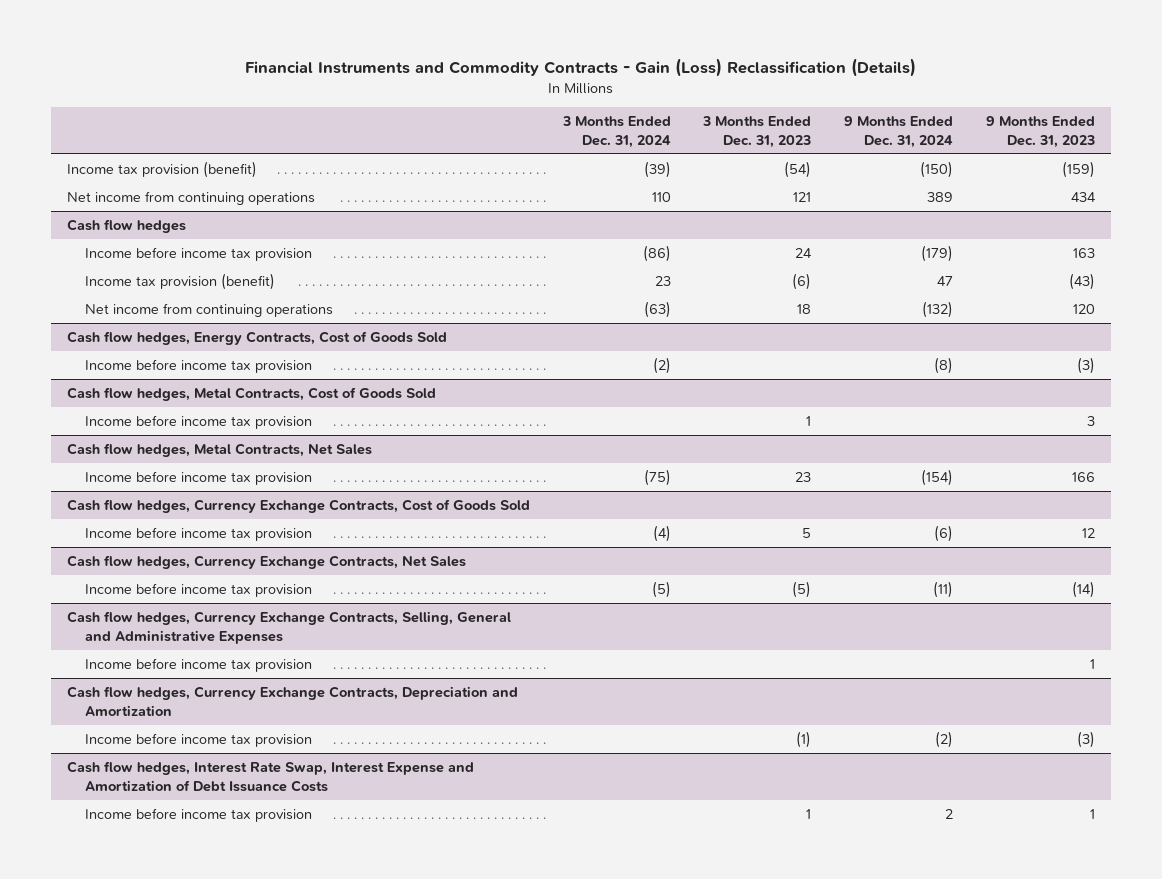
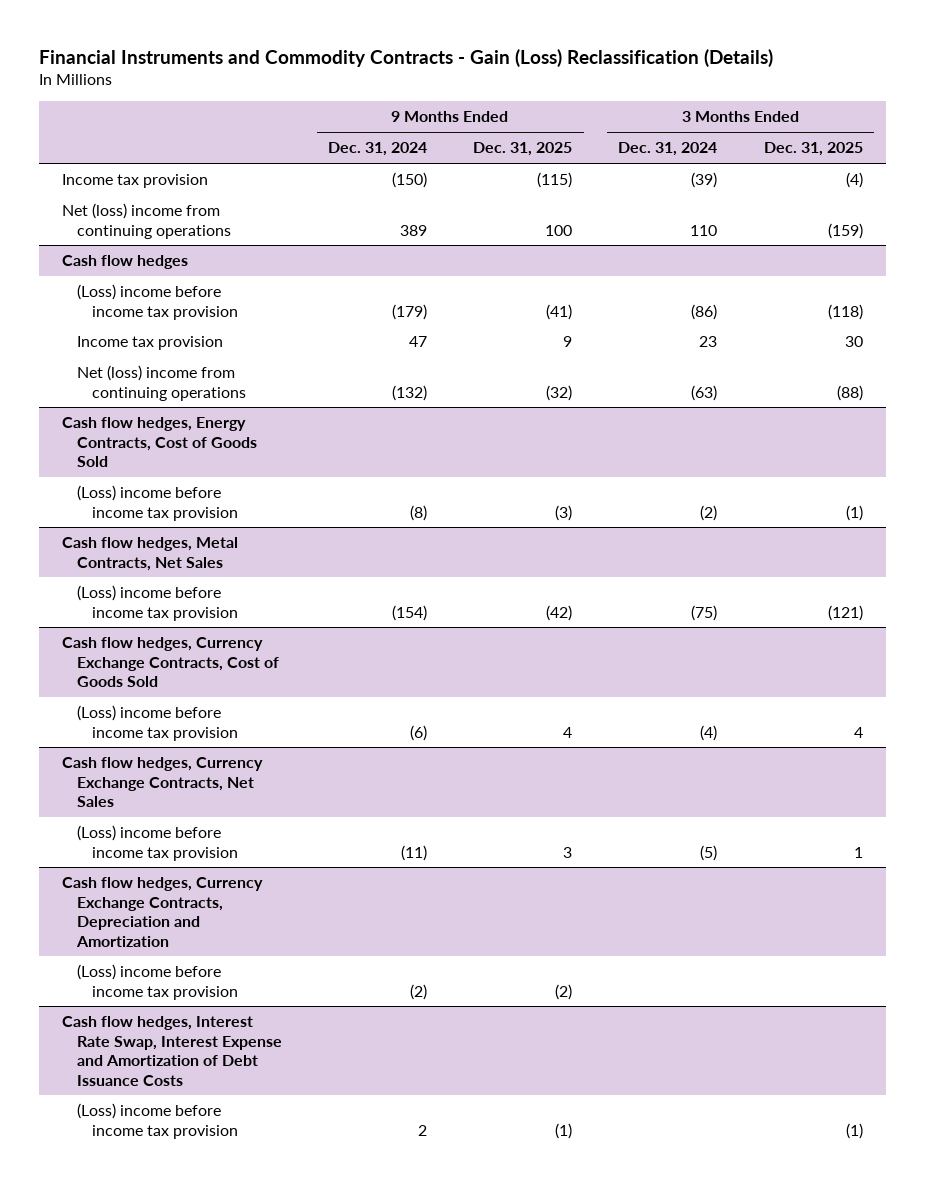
[702,115,812,148] 3 Months Ended Dec. 31, 2023 -> none
[986,115,1096,148] 9 Months Ended Dec. 31, 2023 -> none
none -> [473,142,573,157] Dec. 31, 2025
none -> [763,142,863,157] Dec. 31, 2025
[66,160,257,178] Income tax provision (benefit) -> [62,174,209,189] Income tax provision
[66,190,315,205] Net income from continuing operations -> [62,203,231,239] Net (loss) income from continuing operations
[85,246,313,261] Income before income tax provision -> [76,284,238,320] (Loss) income before income tax provision
[85,272,276,290] Income tax provision (benefit) -> [76,336,223,351] Income tax provision
[85,302,334,317] Net income from continuing operations -> [76,365,246,401] Net (loss) income from continuing operations
[66,386,436,401] Cash flow hedges, Metal Contracts, Cost of Goods Sold -> none
[85,414,313,429] Income before income tax provision -> none
[85,358,313,373] Income before income tax provision -> [76,485,238,521] (Loss) income before income tax provision
[85,470,313,485] Income before income tax provision -> [76,585,238,621] (Loss) income before income tax provision
[85,526,313,541] Income before income tax provision -> [76,705,238,741] (Loss) income before income tax provision
[66,610,511,644] Cash flow hedges, Currency Exchange Contracts, Selling, General and Administrative Expenses -> none
[85,657,313,672] Income before income tax provision -> none
[85,582,313,597] Income before income tax provision -> [76,825,238,861] (Loss) income before income tax provision
[85,732,313,747] Income before income tax provision -> [76,964,238,1000] (Loss) income before income tax provision
[85,807,313,822] Income before income tax provision -> [76,1103,238,1139] (Loss) income before income tax provision

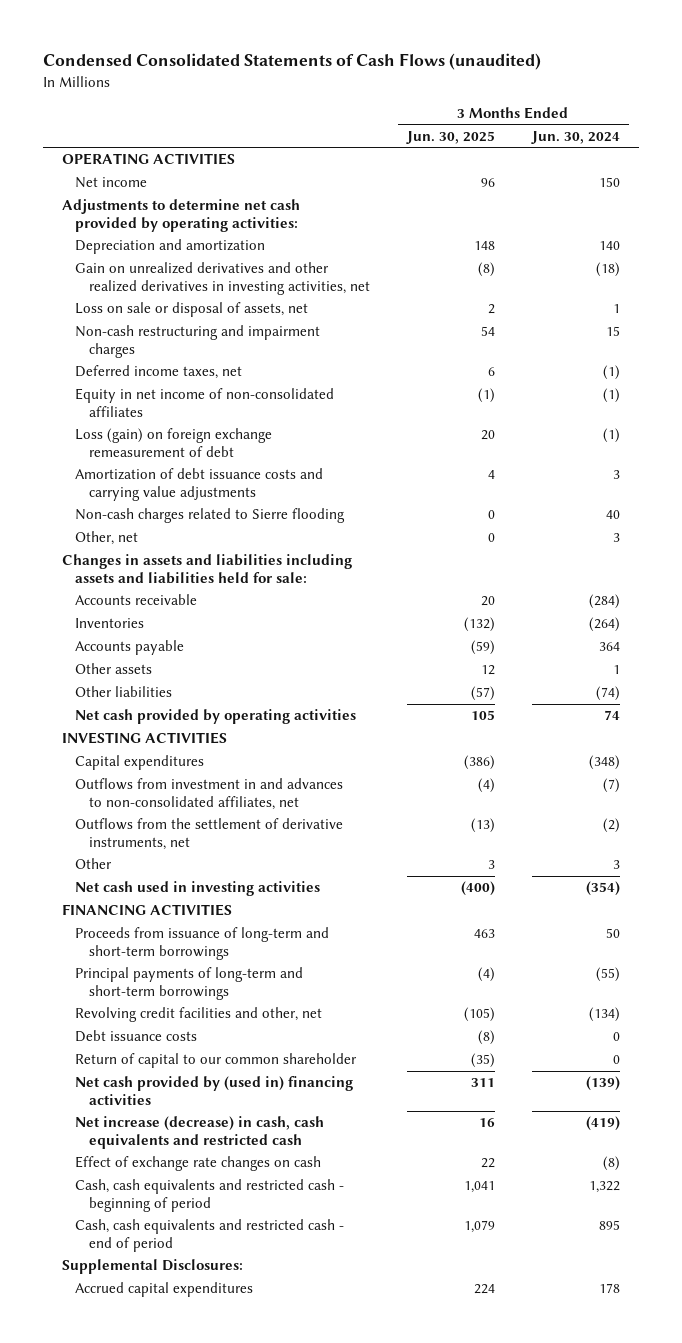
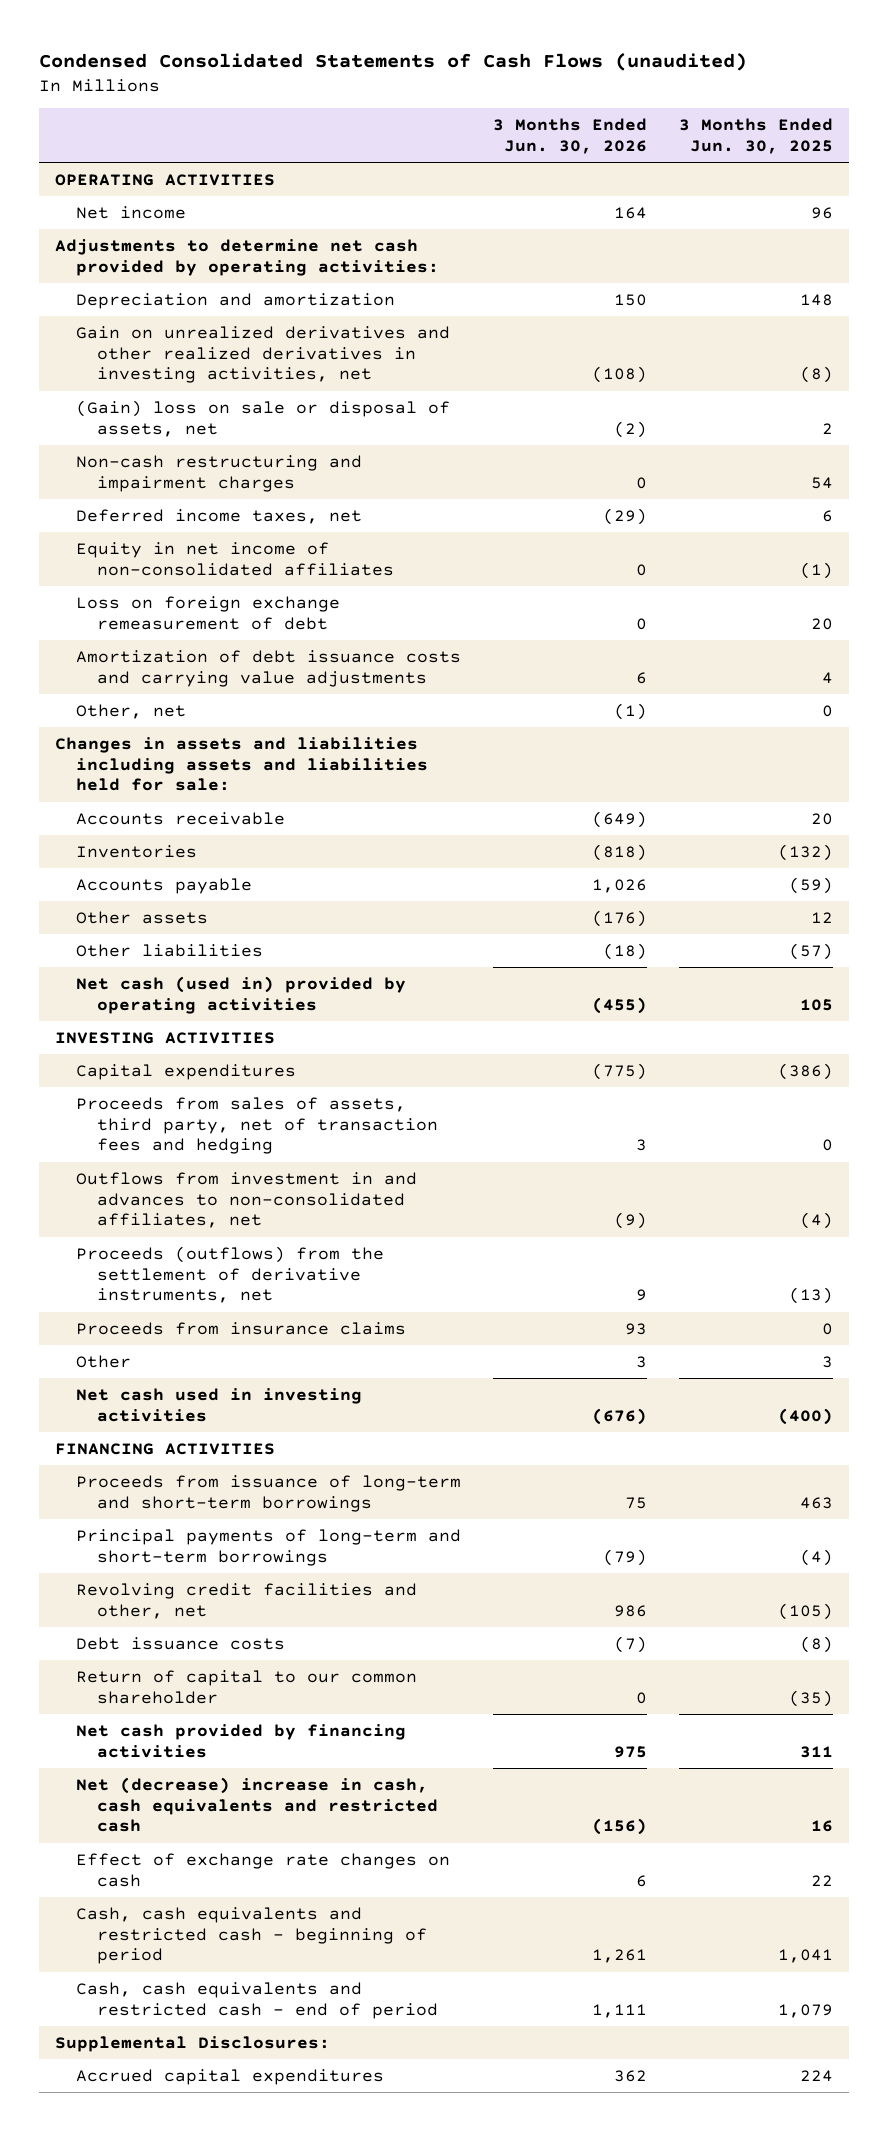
[531,130,621,144] Jun. 30, 2024 -> none
none -> [493,118,648,154] 3 Months Ended Jun. 30, 2026
[75,302,309,318] Loss on sale or disposal of assets, net -> [76,399,451,437] (Gain) loss on sale or disposal of assets, net
[75,428,273,457] Loss (gain) on foreign exchange remeasurement of debt -> [76,595,341,630] Loss on foreign exchange remeasurement of debt
[75,508,346,524] Non-cash charges related to Sierre flooding -> none
[75,709,357,725] Net cash provided by operating activities -> [76,975,407,1014] Net cash (used in) provided by operating activities
none -> [76,1096,439,1155] Proceeds from sales of assets, third party, net of transaction fees and hedging
[75,818,344,850] Outflows from the settlement of derivative instruments, net -> [76,1245,385,1304] Proceeds (outflows) from the settlement of derivative instruments, net
none -> [76,1321,407,1335] Proceeds from insurance claims
[75,1076,354,1105] Net cash provided by (used in) financing activities -> [76,1723,407,1758] Net cash provided by financing activities
[75,1116,325,1149] Net increase (decrease) in cash, cash equivalents and restricted cash -> [76,1776,439,1833] Net (decrease) increase in cash, cash equivalents and restricted cash

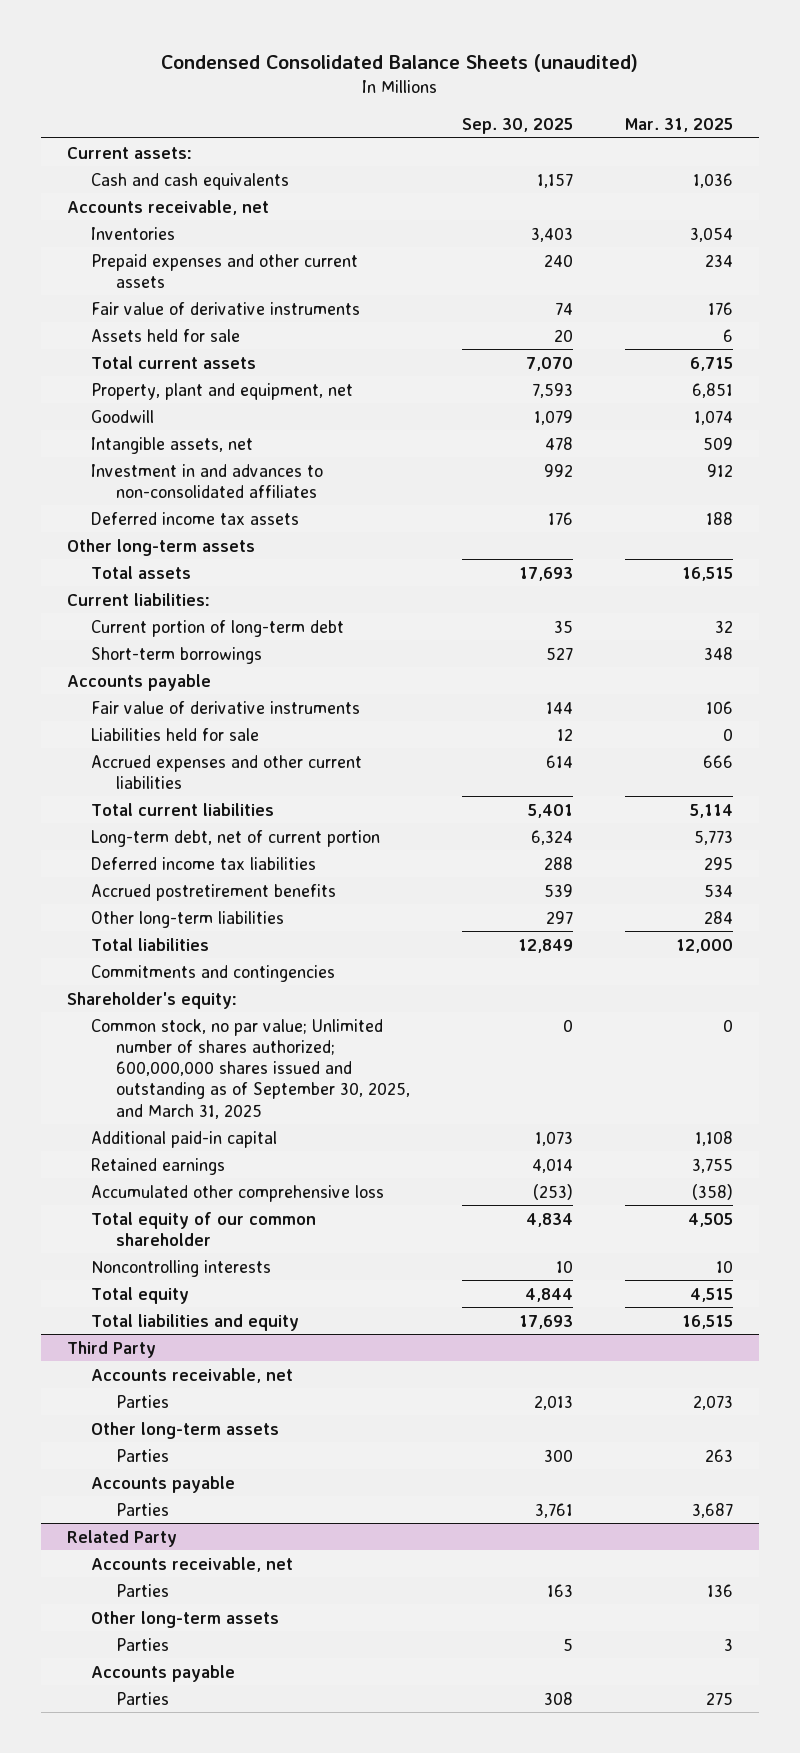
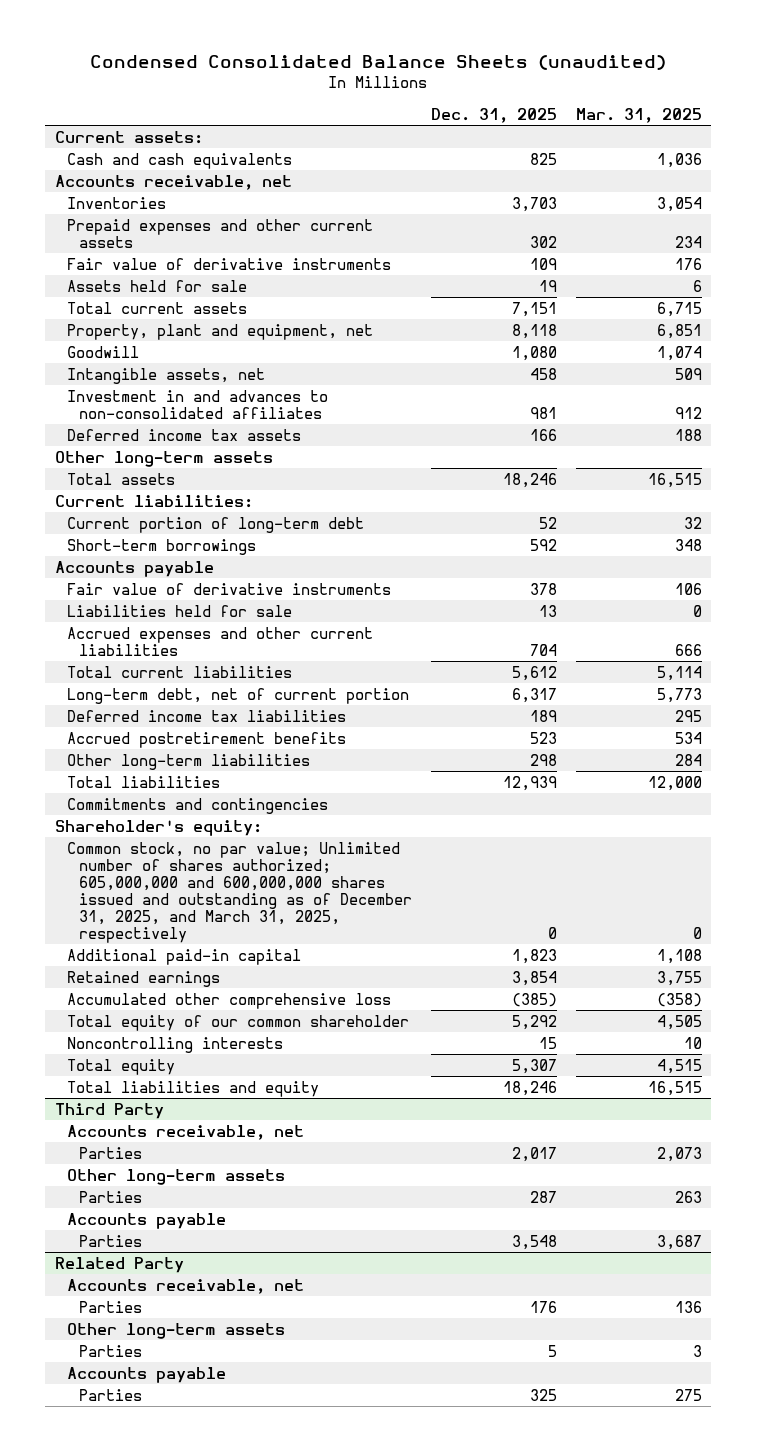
[461,117,573,134] Sep. 30, 2025 -> none
none -> [431,107,558,123] Dec. 31, 2025
[91,1018,410,1119] Common stock, no par value; Unlimited number of shares authorized; 600,000,000 shares issued and outstanding as of September 30, 2025, and March 31, 2025 -> [66,841,413,943] Common stock, no par value; Unlimited number of shares authorized; 605,000,000 and 600,000,000 shares issued and outstanding as of December 31, 2025, and March 31, 2025, respectively

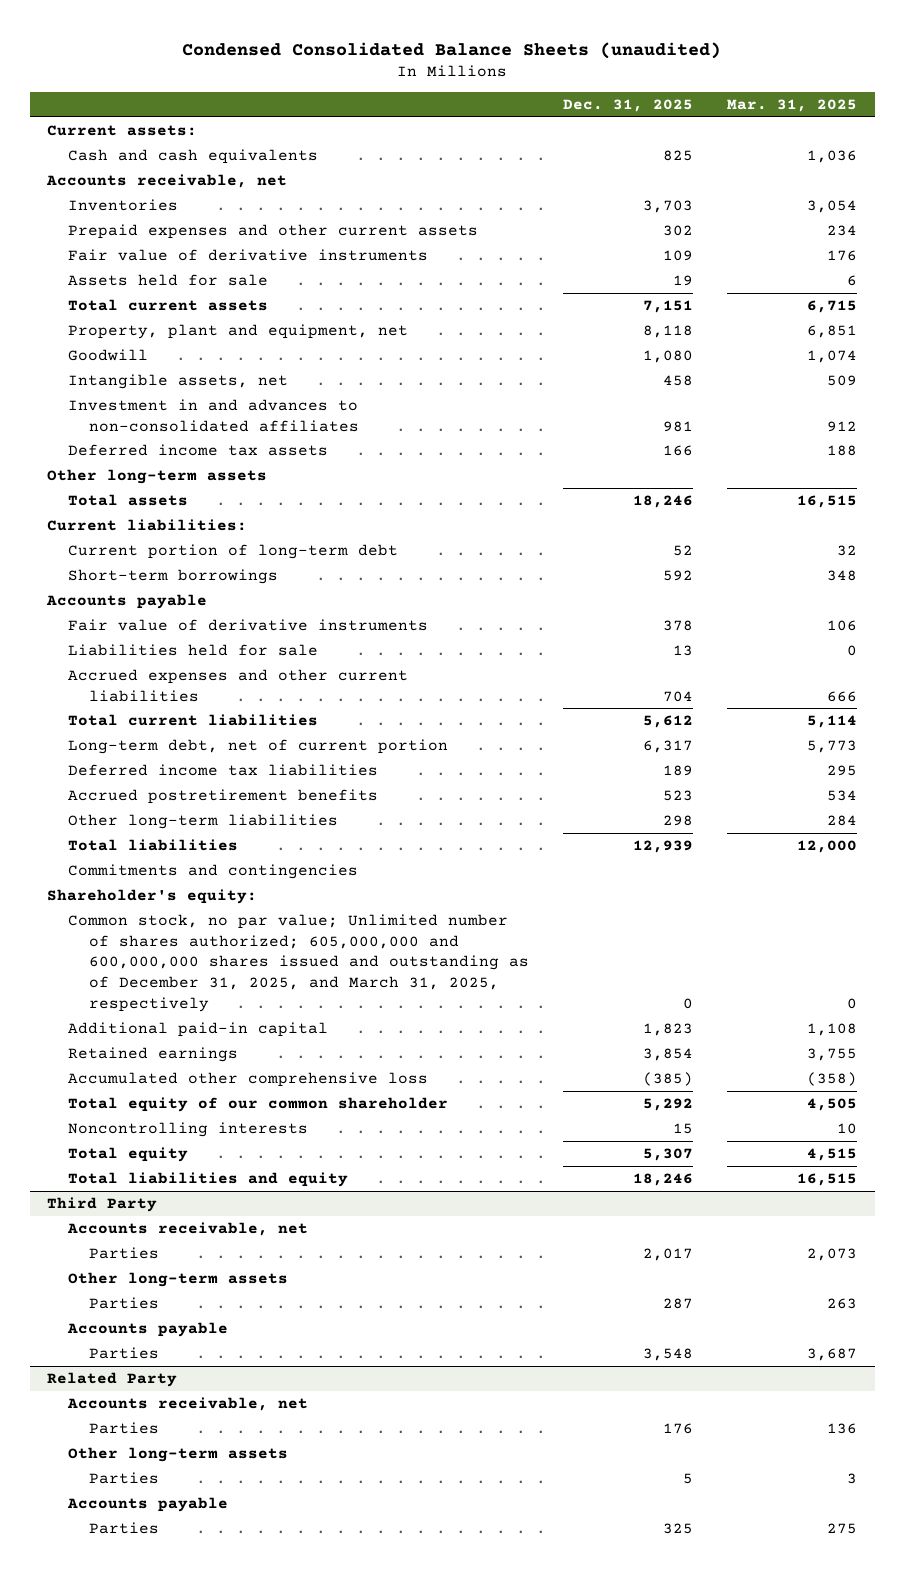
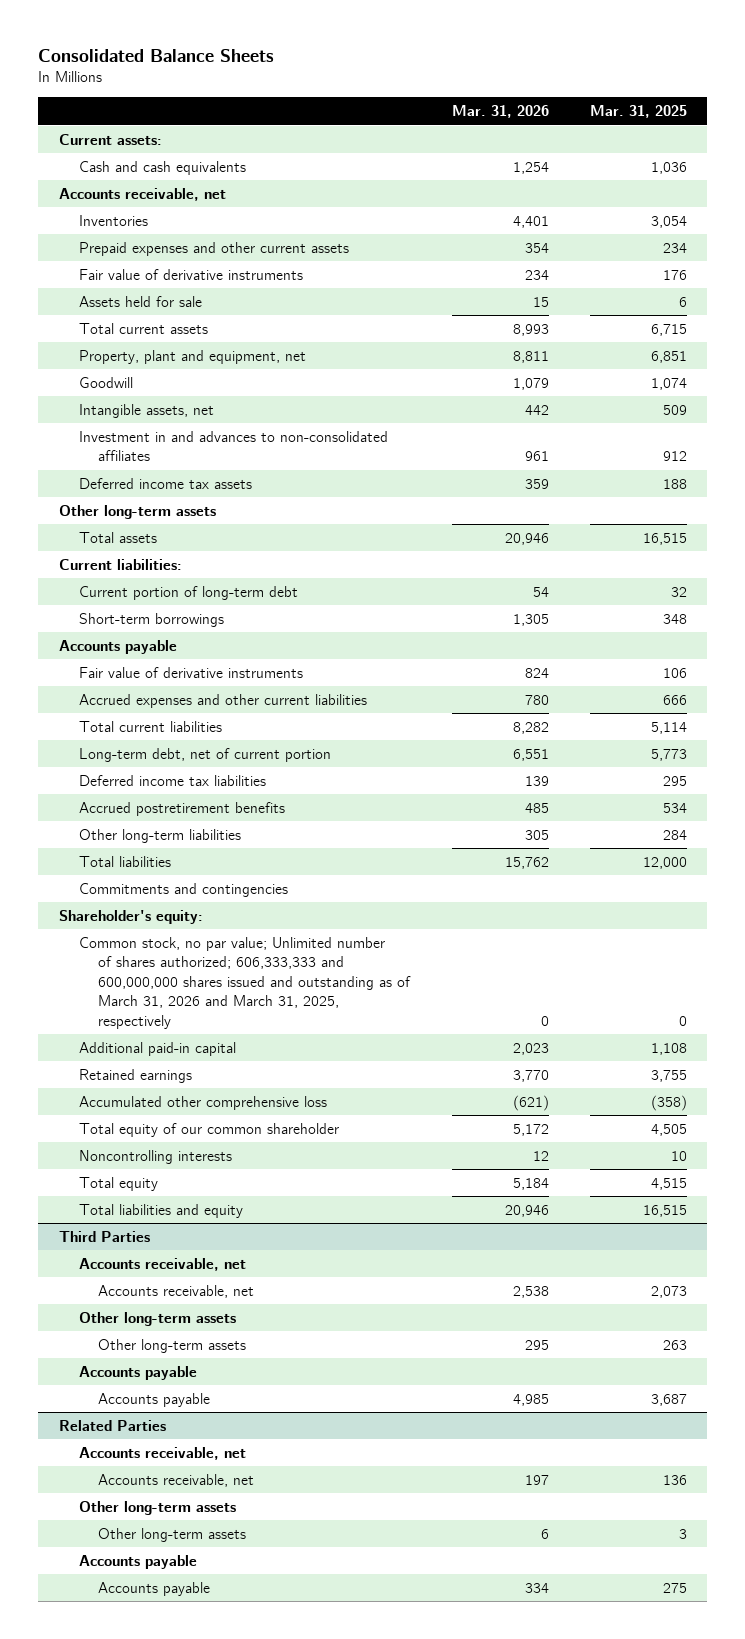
[182,41,722,59] Condensed Consolidated Balance Sheets (unaudited) -> [38,48,275,62] Consolidated Balance Sheets
[563,99,694,113] Dec. 31, 2025 -> none
none -> [451,105,549,119] Mar. 31, 2026
[67,643,318,656] Liabilities held for sale -> none
[67,913,529,1012] Common stock, no par value; Unlimited number of shares authorized; 605,000,000 and 600,000,000 shares issued and outstanding as of December 31, 2025, and March 31, 2025, respectively -> [78,936,412,1029] Common stock, no par value; Unlimited number of shares authorized; 606,333,333 and 600,000,000 shares issued and outstanding as of March 31, 2026 and March 31, 2025, respectively
[47,1196,158,1212] Third Party -> [58,1230,150,1242] Third Parties
[88,1246,159,1259] Parties -> [98,1284,255,1298] Accounts receivable, net
[88,1296,159,1309] Parties -> [98,1338,247,1353] Other long-term assets
[88,1346,159,1359] Parties -> [98,1392,211,1407] Accounts payable
[47,1371,178,1387] Related Party -> [58,1419,166,1431] Related Parties
[88,1421,159,1434] Parties -> [98,1473,255,1487] Accounts receivable, net
[88,1471,159,1484] Parties -> [98,1527,247,1542] Other long-term assets
[88,1521,159,1534] Parties -> [98,1581,211,1596] Accounts payable

